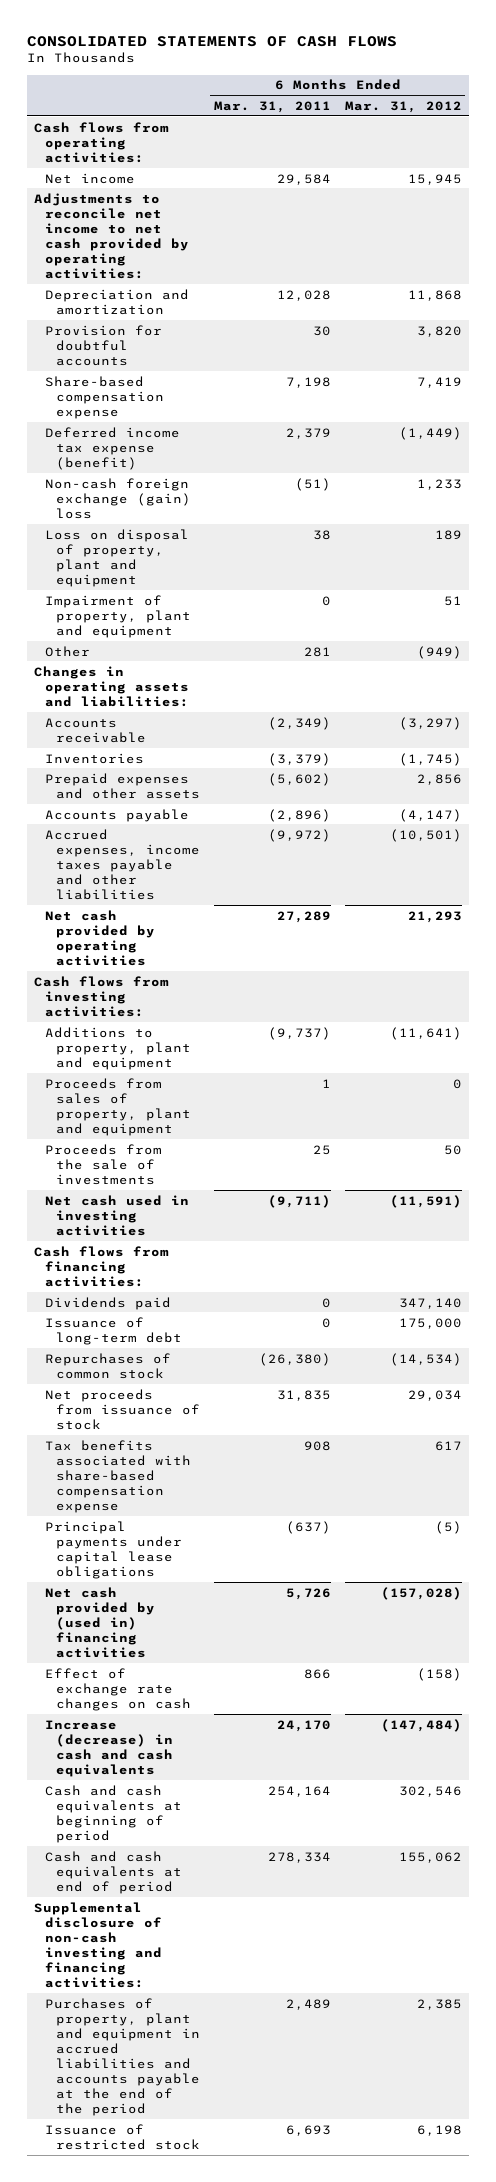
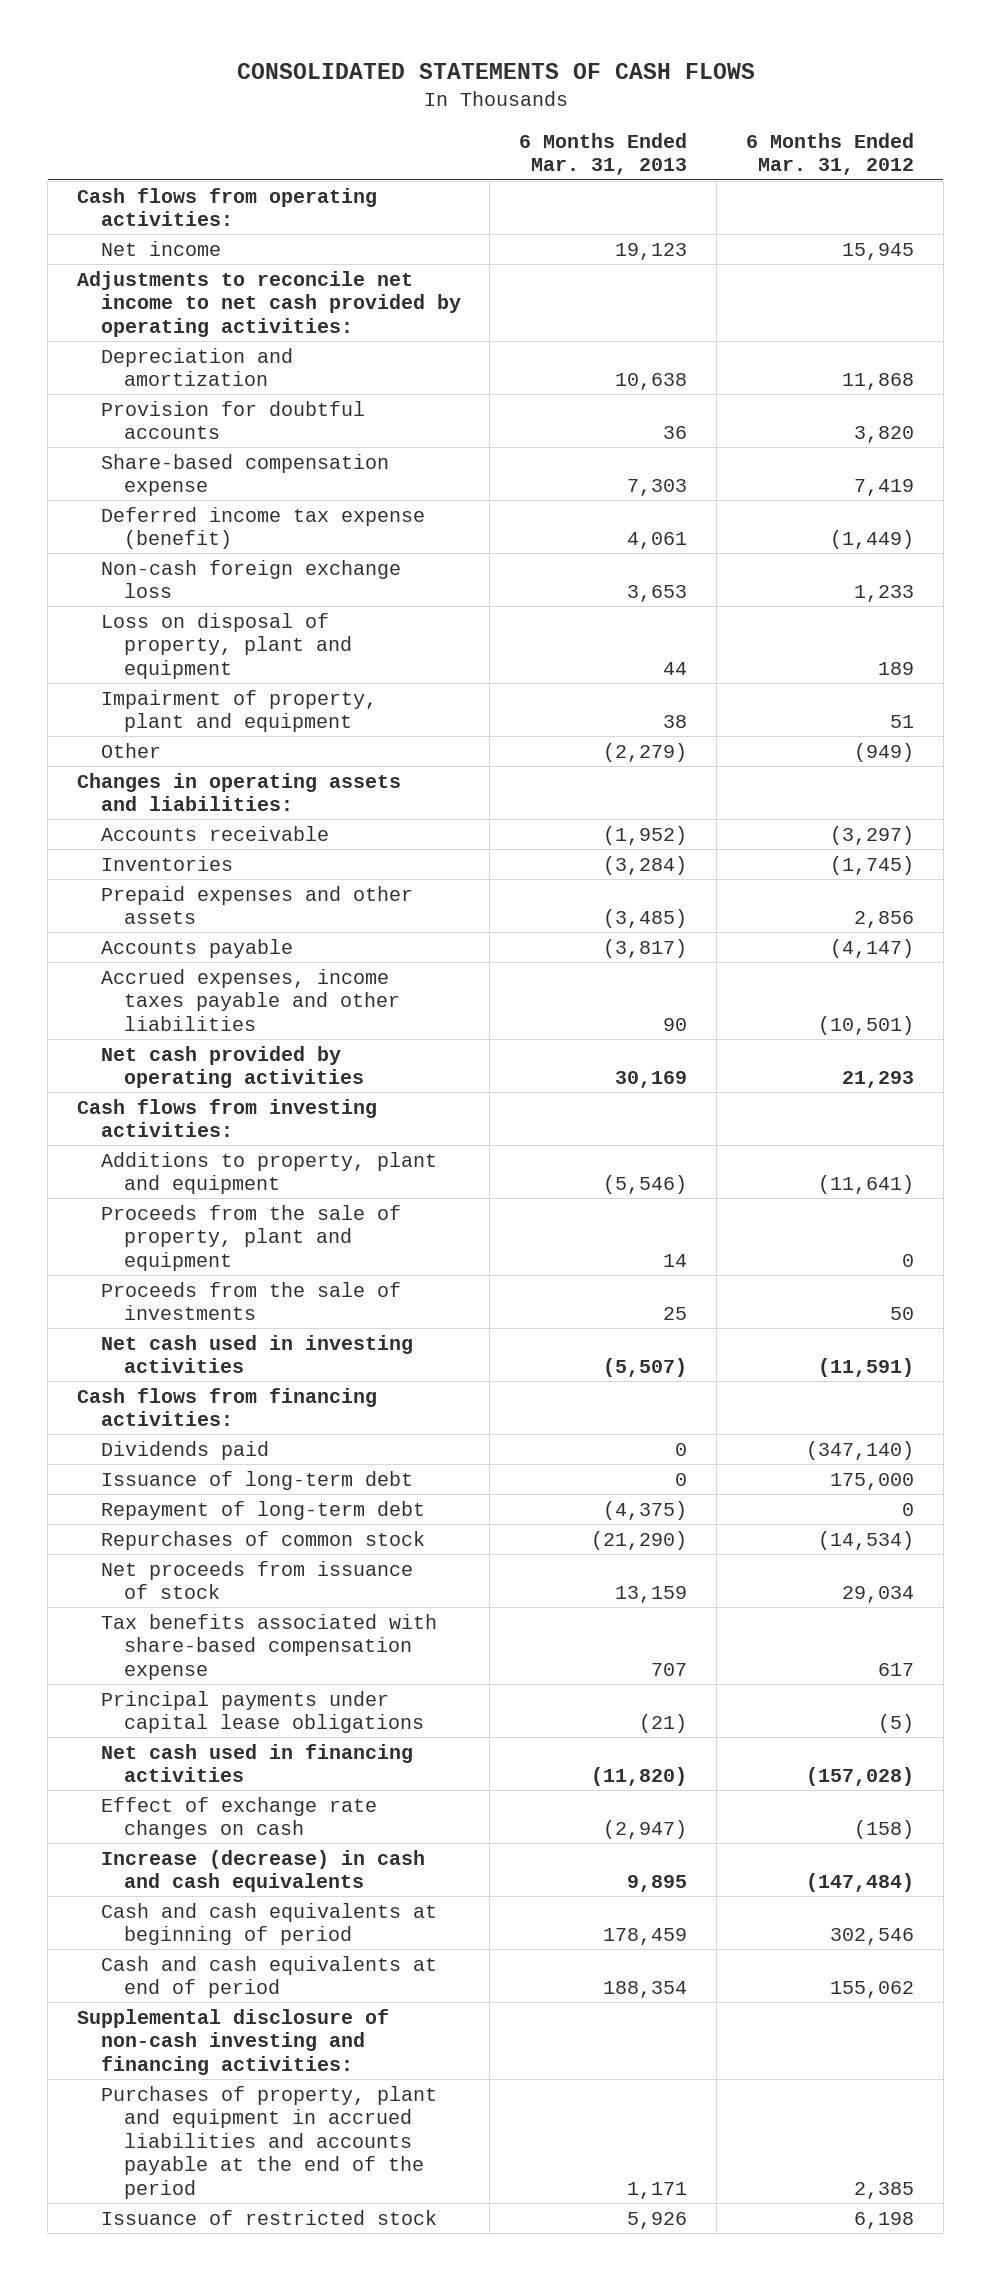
[213,100,331,113] Mar. 31, 2011 -> none
none -> [519,132,688,176] 6 Months Ended Mar. 31, 2013
[44,477,191,519] Non-cash foreign exchange (gain) loss -> [100,559,401,599] Non-cash foreign exchange loss
[44,1077,191,1136] Proceeds from sales of property, plant and equipment -> [100,1204,401,1271] Proceeds from the sale of property, plant and equipment
[398,1297,462,1309] 347,140 -> [805,1440,914,1460] (347,140)
none -> [100,1500,425,1520] Repayment of long-term debt
[44,1586,155,1658] Net cash provided by (used in) financing activities -> [100,1743,413,1783] Net cash used in financing activities

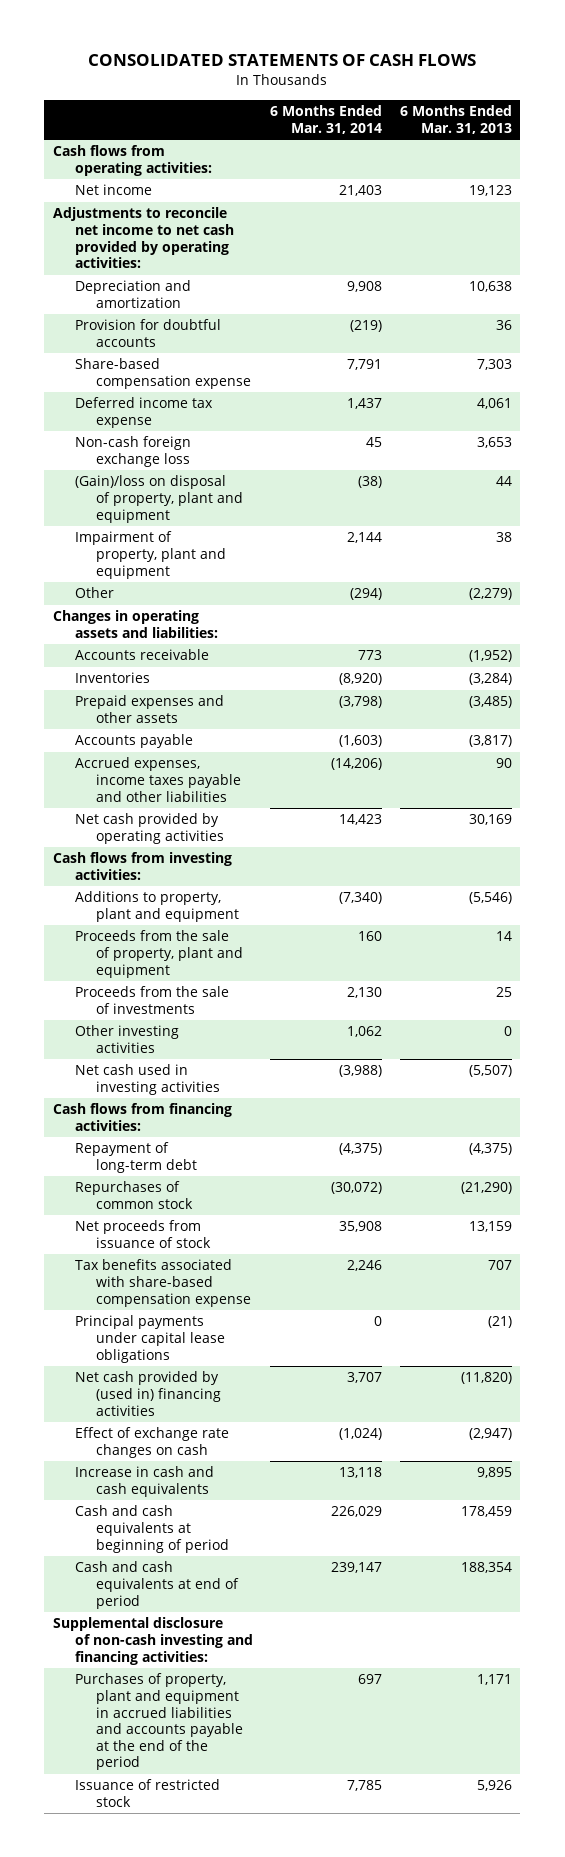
[745,132,914,176] 6 Months Ended Mar. 31, 2012 -> none
none -> [270,105,383,134] 6 Months Ended Mar. 31, 2014
[100,506,425,550] Deferred income tax expense (benefit) -> [74,397,213,429] Deferred income tax expense
[100,612,353,679] Loss on disposal of property, plant and equipment -> [74,475,244,523] (Gain)/loss on disposal of property, plant and equipment
none -> [74,1025,179,1054] Other investing activities
[100,1440,269,1460] Dividends paid -> none
[100,1470,413,1490] Issuance of long-term debt -> none
[100,1743,413,1783] Net cash used in financing activities -> [74,1371,222,1416] Net cash provided by (used in) financing activities
[100,1849,425,1893] Increase (decrease) in cash and cash equivalents -> [74,1466,214,1498] Increase in cash and cash equivalents

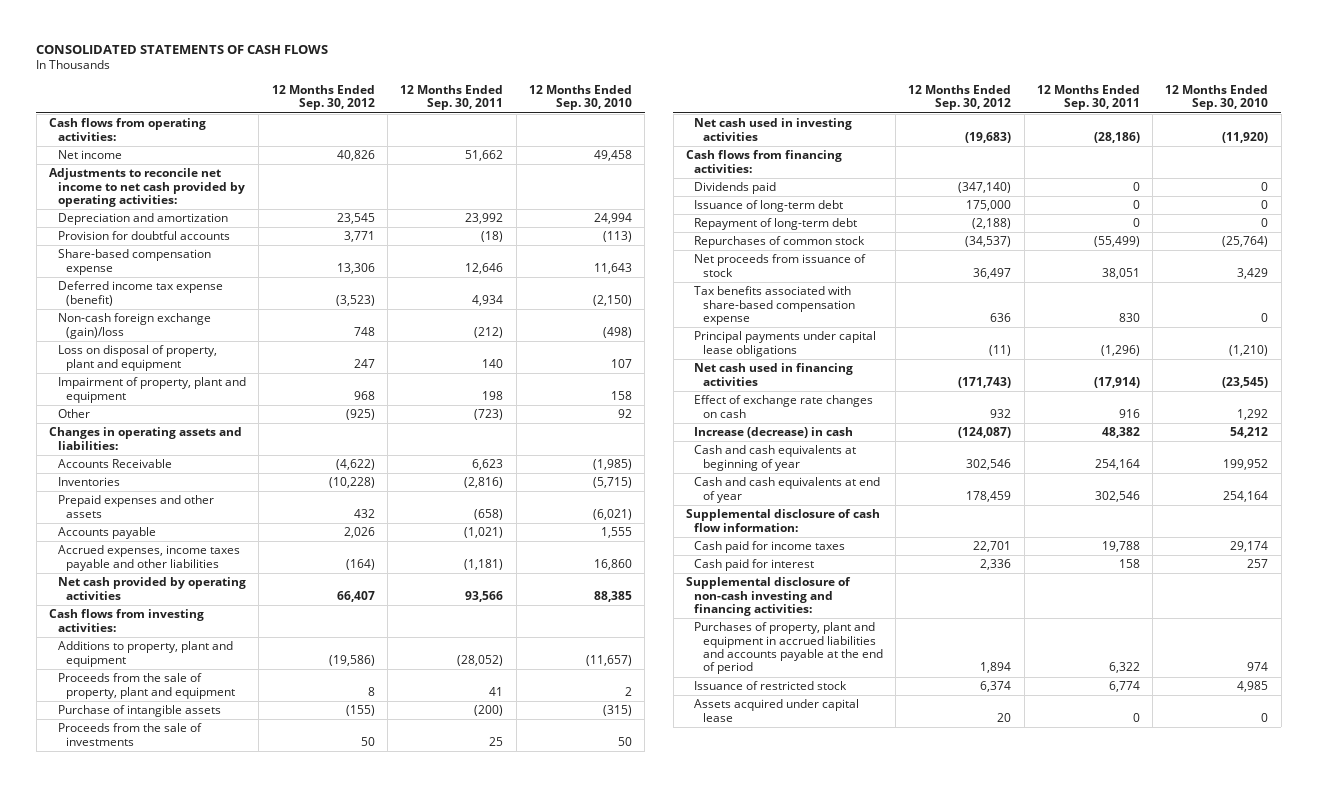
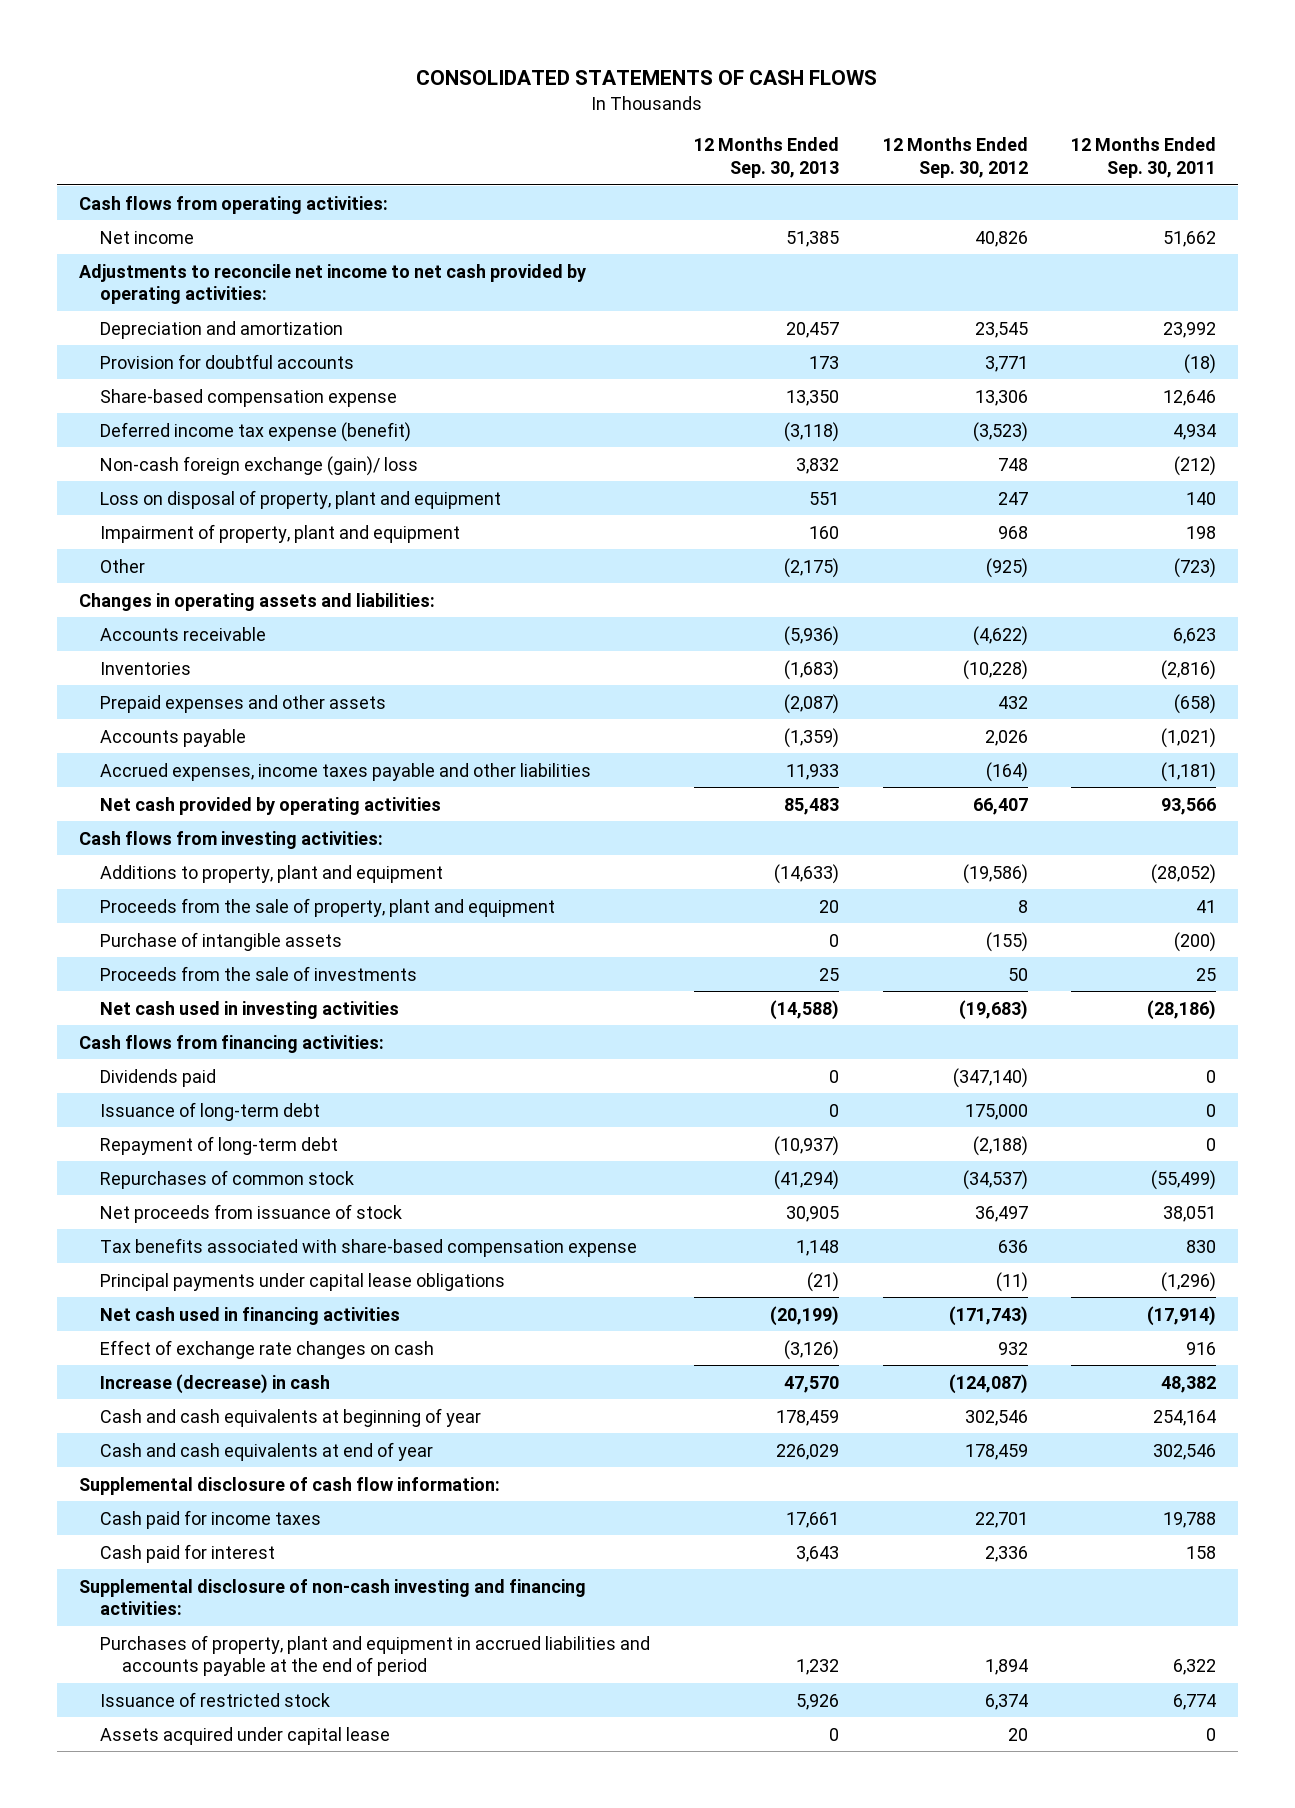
[528,84,632,111] 12 Months Ended Sep. 30, 2010 -> none
none -> [693,137,839,178] 12 Months Ended Sep. 30, 2013
[57,313,211,339] Non-cash foreign exchange (gain)/loss -> [100,455,419,476] Non-cash foreign exchange (gain)/ loss
[57,459,172,469] Accounts Receivable -> [100,626,267,641] Accounts receivable

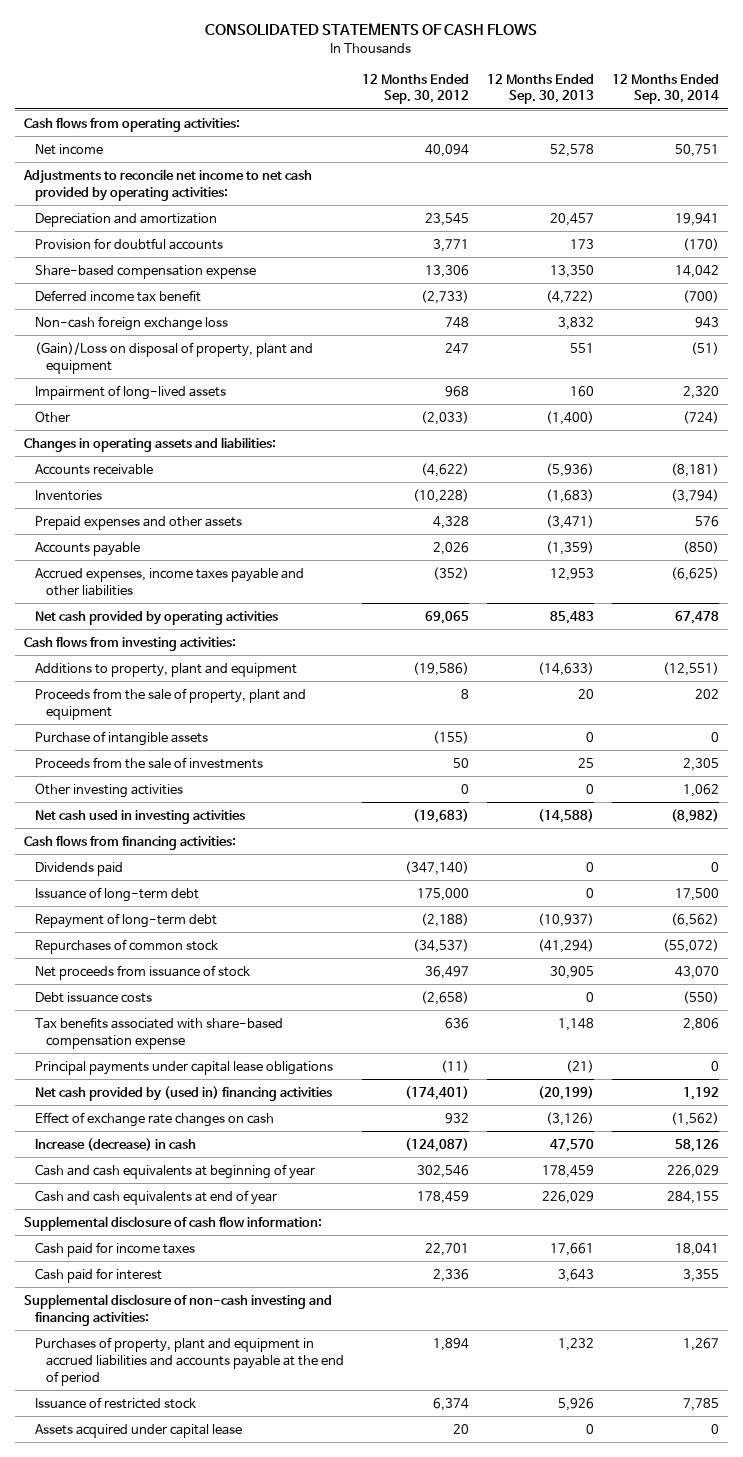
[1071,137,1217,178] 12 Months Ended Sep. 30, 2011 -> none
none -> [611,73,719,105] 12 Months Ended Sep. 30, 2014
[785,230,839,247] 51,385 -> [550,143,595,157] 52,578
[974,230,1028,247] 40,826 -> [425,143,470,157] 40,094
[100,421,412,442] Deferred income tax expense (benefit) -> [35,289,202,302] Deferred income tax benefit
[783,421,839,442] (3,118) -> [546,289,595,304] (4,722)
[972,421,1028,442] (3,523) -> [421,289,470,304] (2,733)
[100,455,419,476] Non-cash foreign exchange (gain)/ loss -> [35,315,229,331] Non-cash foreign exchange loss
[100,489,502,509] Loss on disposal of property, plant and equipment -> [35,341,314,374] (Gain)/Loss on disposal of property, plant and equipment
[100,523,461,543] Impairment of property, plant and equipment -> [35,384,227,400] Impairment of long-lived assets
[783,557,839,578] (2,175) -> [546,410,595,425] (1,400)
[985,557,1028,578] (925) -> [421,410,470,425] (2,033)
[783,693,839,714] (2,087) -> [546,514,595,529] (3,471)
[997,695,1028,709] 432 -> [433,515,470,529] 4,328
[785,763,839,780] 11,933 -> [550,567,595,581] 12,953
[985,761,1028,782] (164) -> [433,566,470,580] (352)
[972,797,1028,815] 66,407 -> [425,610,470,624] 69,065
none -> [35,782,184,798] Other investing activities
none -> [35,991,153,1003] Debt issuance costs
[100,1306,401,1325] Net cash used in financing activities -> [35,1085,333,1101] Net cash provided by (used in) financing activities
[948,1305,1028,1326] (171,743) -> [405,1085,470,1100] (174,401)

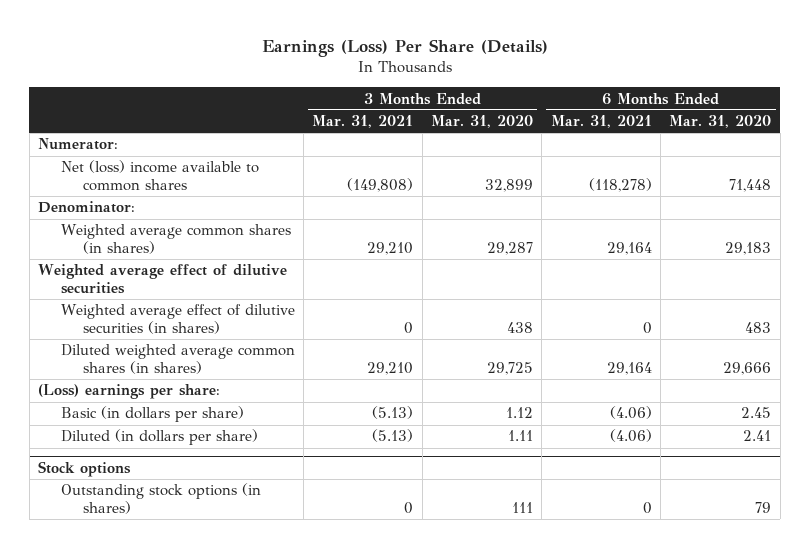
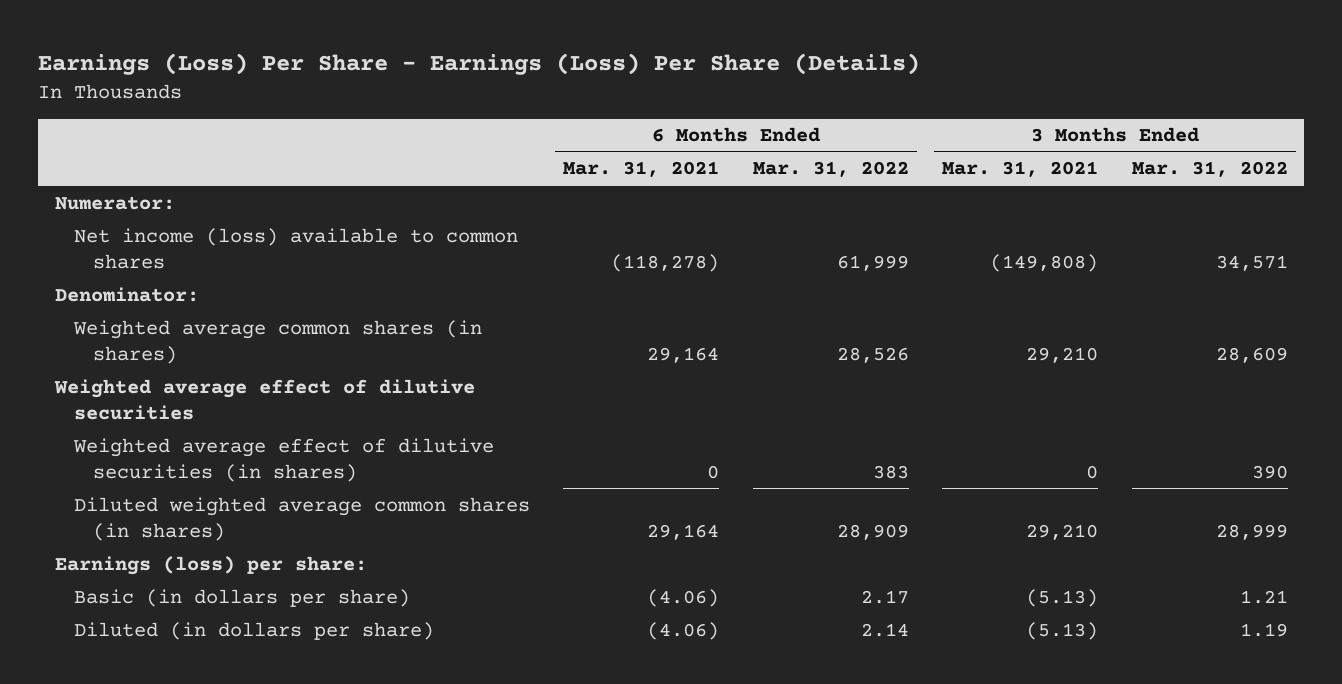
[261,39,548,58] Earnings (Loss) Per Share (Details) -> [38,53,921,76] Earnings (Loss) Per Share - Earnings (Loss) Per Share (Details)
[430,115,533,129] Mar. 31, 2020 -> none
[669,115,772,129] Mar. 31, 2020 -> none
none -> [752,161,909,178] Mar. 31, 2022
none -> [1131,161,1288,178] Mar. 31, 2022
[60,160,259,192] Net (loss) income available to common shares -> [74,227,519,269] Net income (loss) available to common shares
[38,384,221,400] (Loss) earnings per share: -> [54,555,367,575] Earnings (loss) per share:
[38,461,132,478] Stock options -> none
[60,483,261,515] Outstanding stock options (in shares) -> none

